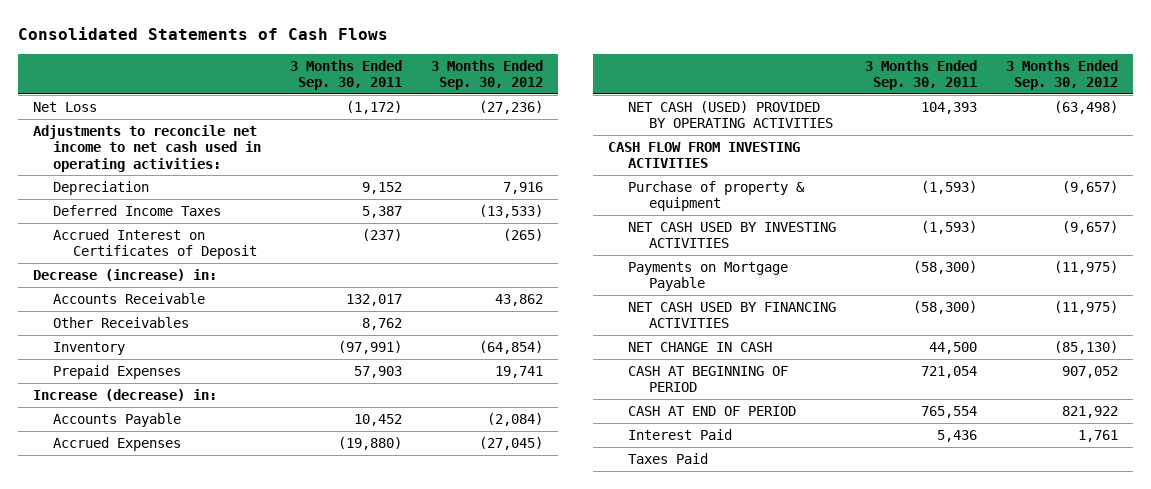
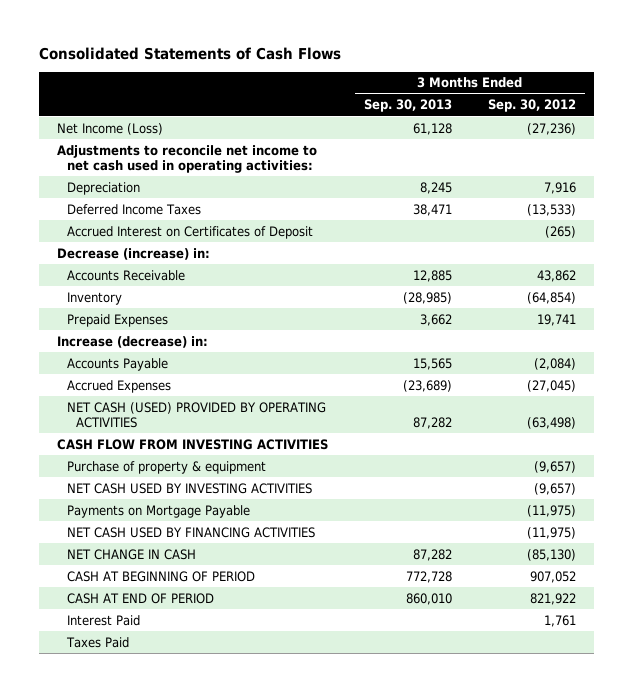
[290,59,403,91] 3 Months Ended Sep. 30, 2011 -> none
none -> [363,99,452,113] Sep. 30, 2013
[32,101,97,112] Net Loss -> [56,122,163,135] Net Income (Loss)
[53,316,190,328] Other Receivables -> none

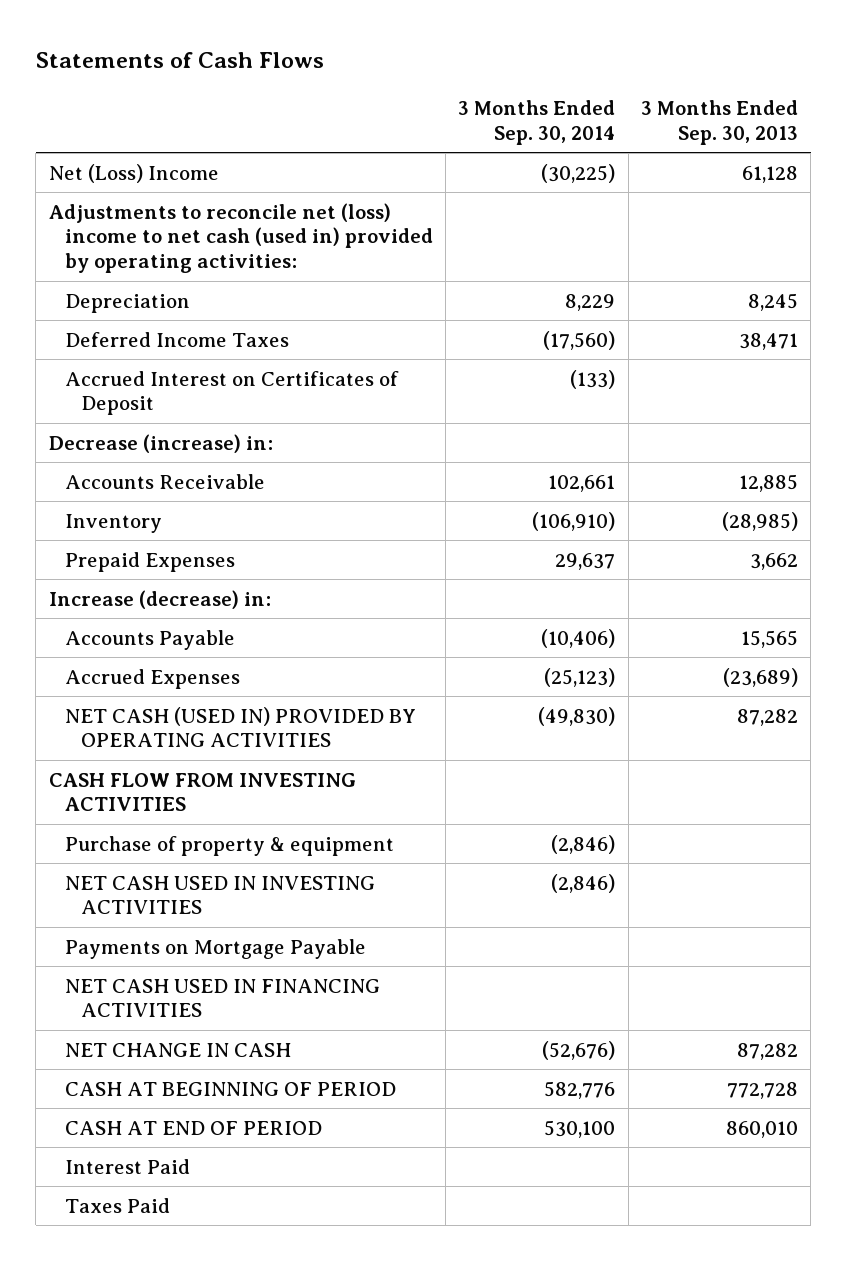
[39,46,342,60] Consolidated Statements of Cash Flows -> [35,51,324,68] Statements of Cash Flows
[487,99,576,113] Sep. 30, 2012 -> none
none -> [458,99,616,145] 3 Months Ended Sep. 30, 2014
[56,122,163,135] Net Income (Loss) -> [48,163,219,183] Net (Loss) Income
[56,144,317,173] Adjustments to reconcile net income to net cash used in operating activities: -> [48,202,433,274] Adjustments to reconcile net (loss) income to net cash (used in) provided by operating activities:
[66,401,326,428] NET CASH (USED) PROVIDED BY OPERATING ACTIVITIES -> [64,706,416,748] NET CASH (USED IN) PROVIDED BY OPERATING ACTIVITIES
[66,482,312,494] NET CASH USED BY INVESTING ACTIVITIES -> [64,875,375,915] NET CASH USED IN INVESTING ACTIVITIES
[66,526,315,538] NET CASH USED BY FINANCING ACTIVITIES -> [64,978,380,1018] NET CASH USED IN FINANCING ACTIVITIES

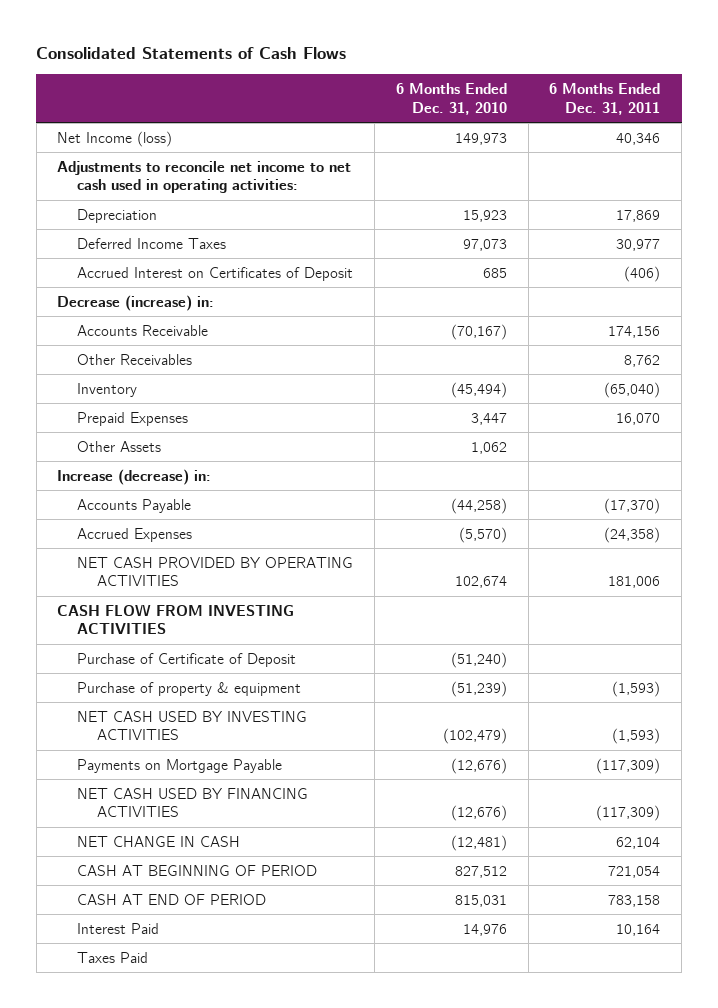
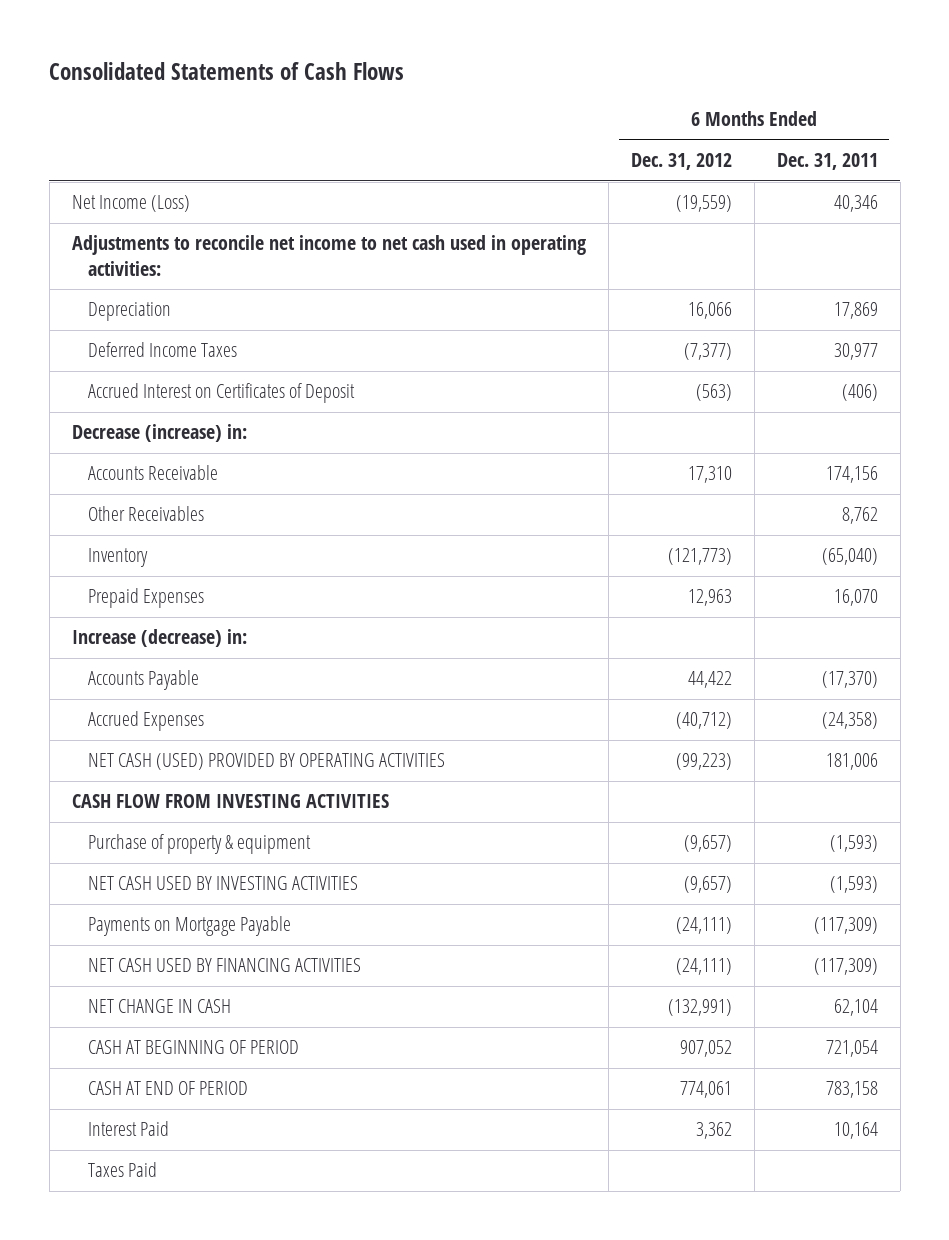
[395,82,507,115] 6 Months Ended Dec. 31, 2010 -> none
none -> [630,153,732,171] Dec. 31, 2012
[57,130,173,147] Net Income (loss) -> [71,195,190,213] Net Income (Loss)
[77,440,162,452] Other Assets -> none
[77,556,354,587] NET CASH PROVIDED BY OPERATING ACTIVITIES -> [88,753,446,771] NET CASH (USED) PROVIDED BY OPERATING ACTIVITIES
[77,652,297,667] Purchase of Certificate of Deposit -> none

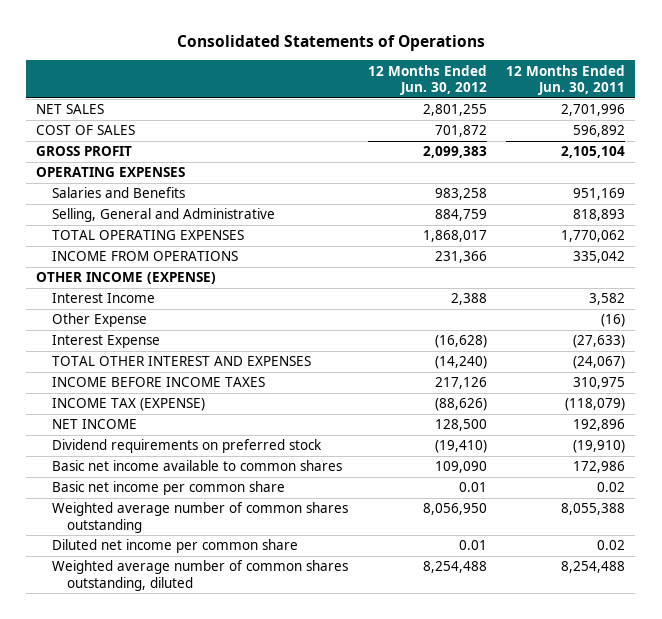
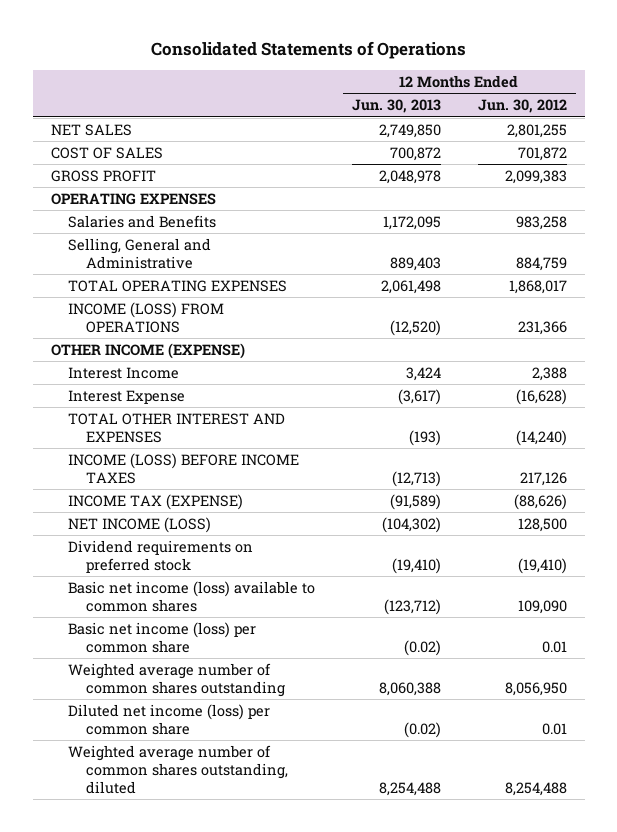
[506,64,626,95] 12 Months Ended Jun. 30, 2011 -> none
none -> [351,99,441,114] Jun. 30, 2013
[51,251,238,262] INCOME FROM OPERATIONS -> [68,301,225,333] INCOME (LOSS) FROM OPERATIONS
[51,313,147,328] Other Expense -> none
[51,377,265,388] INCOME BEFORE INCOME TAXES -> [68,452,300,484] INCOME (LOSS) BEFORE INCOME TAXES
[51,419,137,430] NET INCOME -> [68,516,212,533] NET INCOME (LOSS)
[51,460,342,472] Basic net income available to common shares -> [68,580,316,612] Basic net income (loss) available to common shares
[51,481,285,496] Basic net income per common share -> [68,621,257,653] Basic net income (loss) per common share
[51,539,298,554] Diluted net income per common share -> [68,703,271,735] Diluted net income (loss) per common share

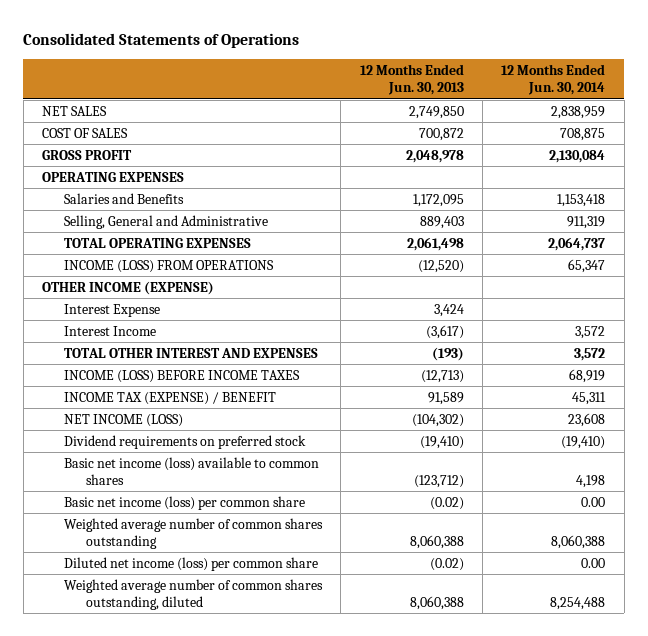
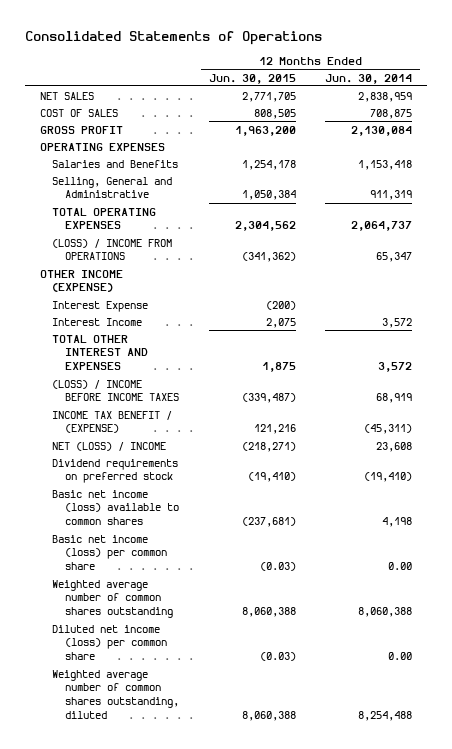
[359,64,464,96] 12 Months Ended Jun. 30, 2013 -> none
none -> [208,73,296,84] Jun. 30, 2015
[63,259,274,273] INCOME (LOSS) FROM OPERATIONS -> [52,238,173,261] (LOSS) / INCOME FROM OPERATIONS
[63,369,300,383] INCOME (LOSS) BEFORE INCOME TAXES -> [52,379,180,402] (LOSS) / INCOME BEFORE INCOME TAXES
[63,391,276,405] INCOME TAX (EXPENSE) / BENEFIT -> [52,410,173,434] INCOME TAX BENEFIT / (EXPENSE)
[572,391,607,405] 45,311 -> [364,424,413,435] (45,311)
[63,413,183,427] NET INCOME (LOSS) -> [52,441,167,451] NET (LOSS) / INCOME

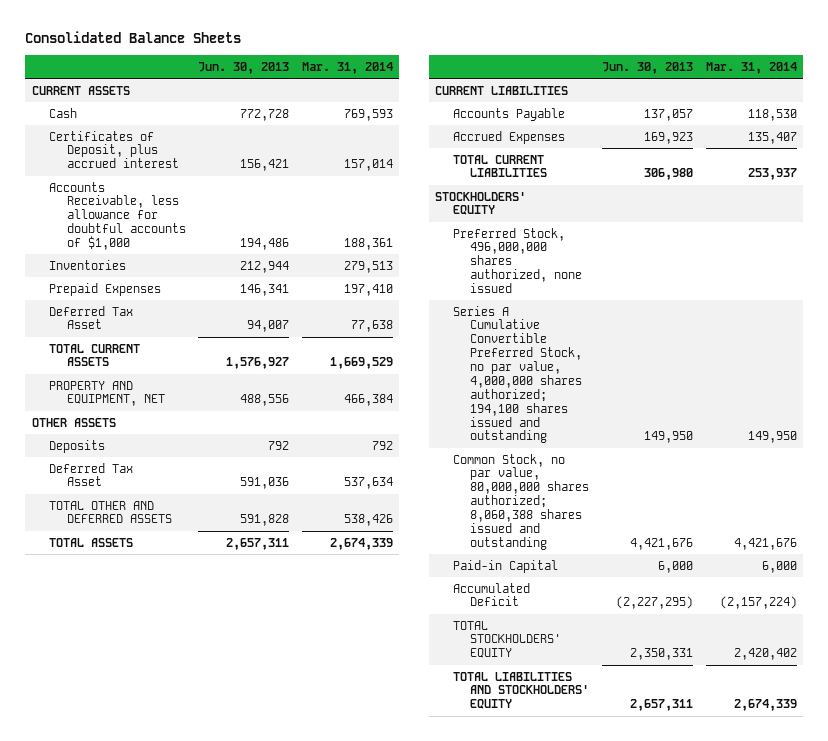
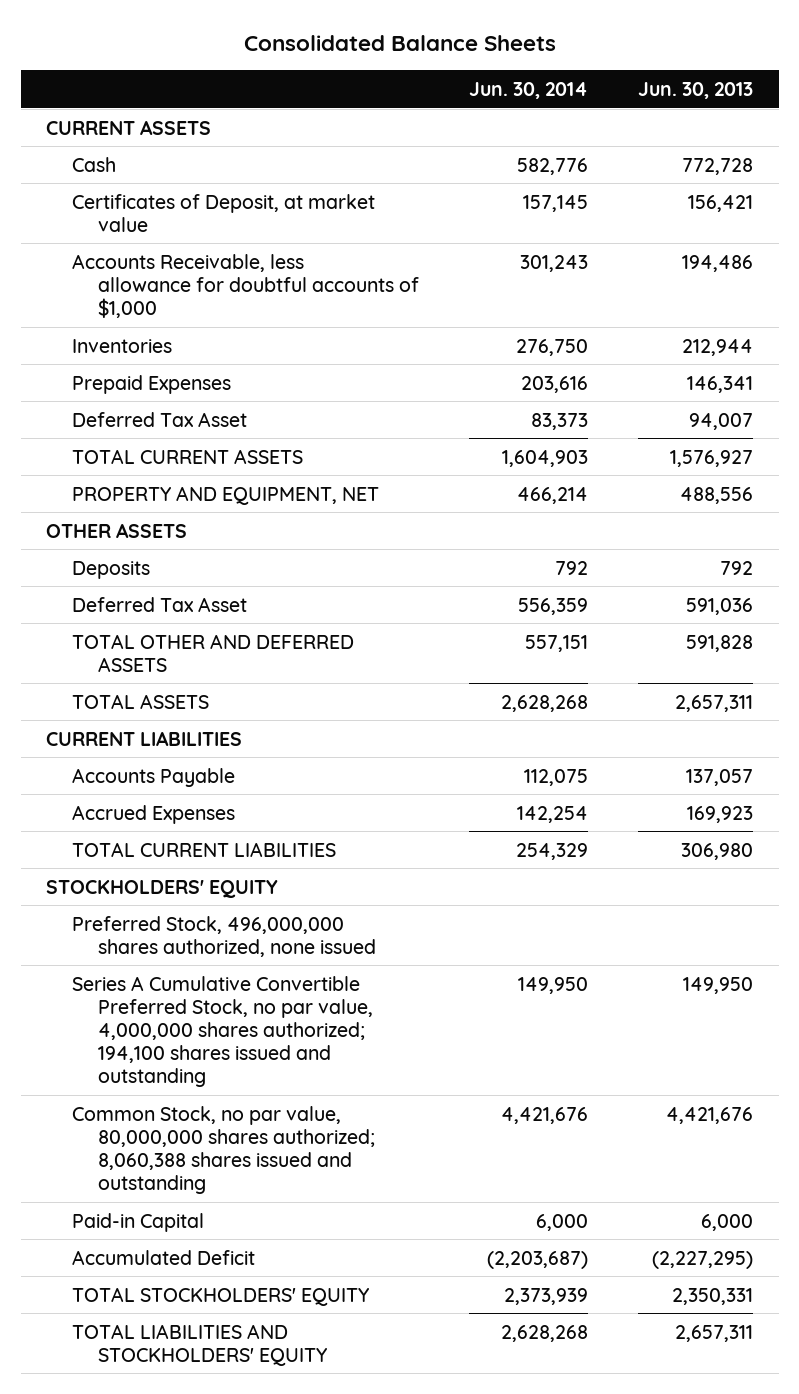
[302,61,394,74] Mar. 31, 2014 -> none
none -> [469,81,589,99] Jun. 30, 2014
[49,130,179,169] Certificates of Deposit, plus accrued interest -> [71,193,375,232] Certificates of Deposit, at market value

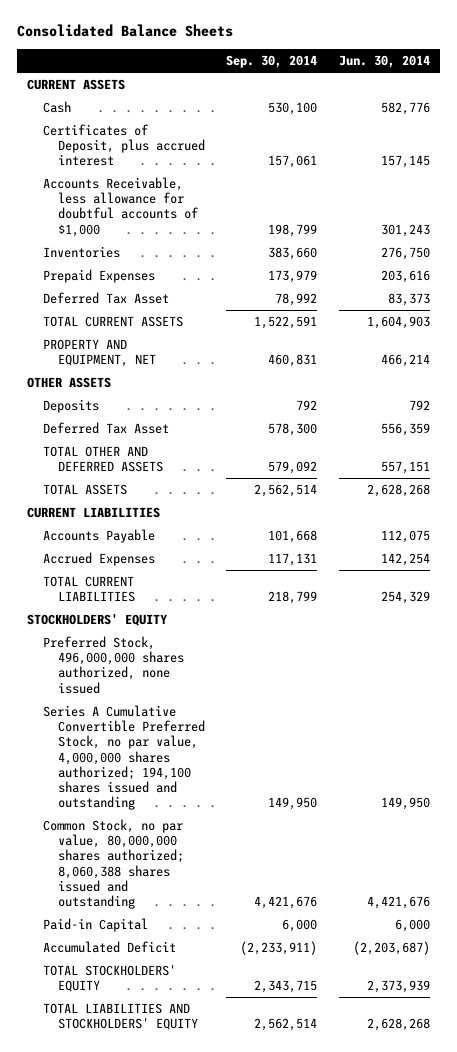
[638,81,754,99] Jun. 30, 2013 -> none
none -> [226,55,318,69] Sep. 30, 2014
[71,193,375,232] Certificates of Deposit, at market value -> [42,123,206,167] Certificates of Deposit, plus accrued interest

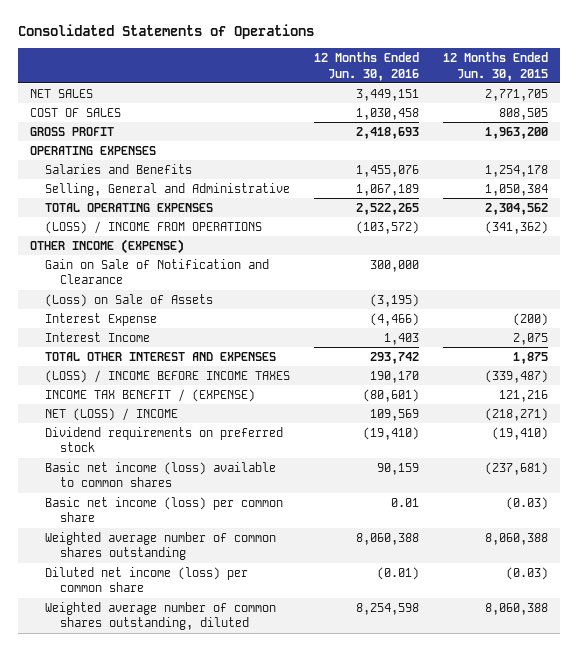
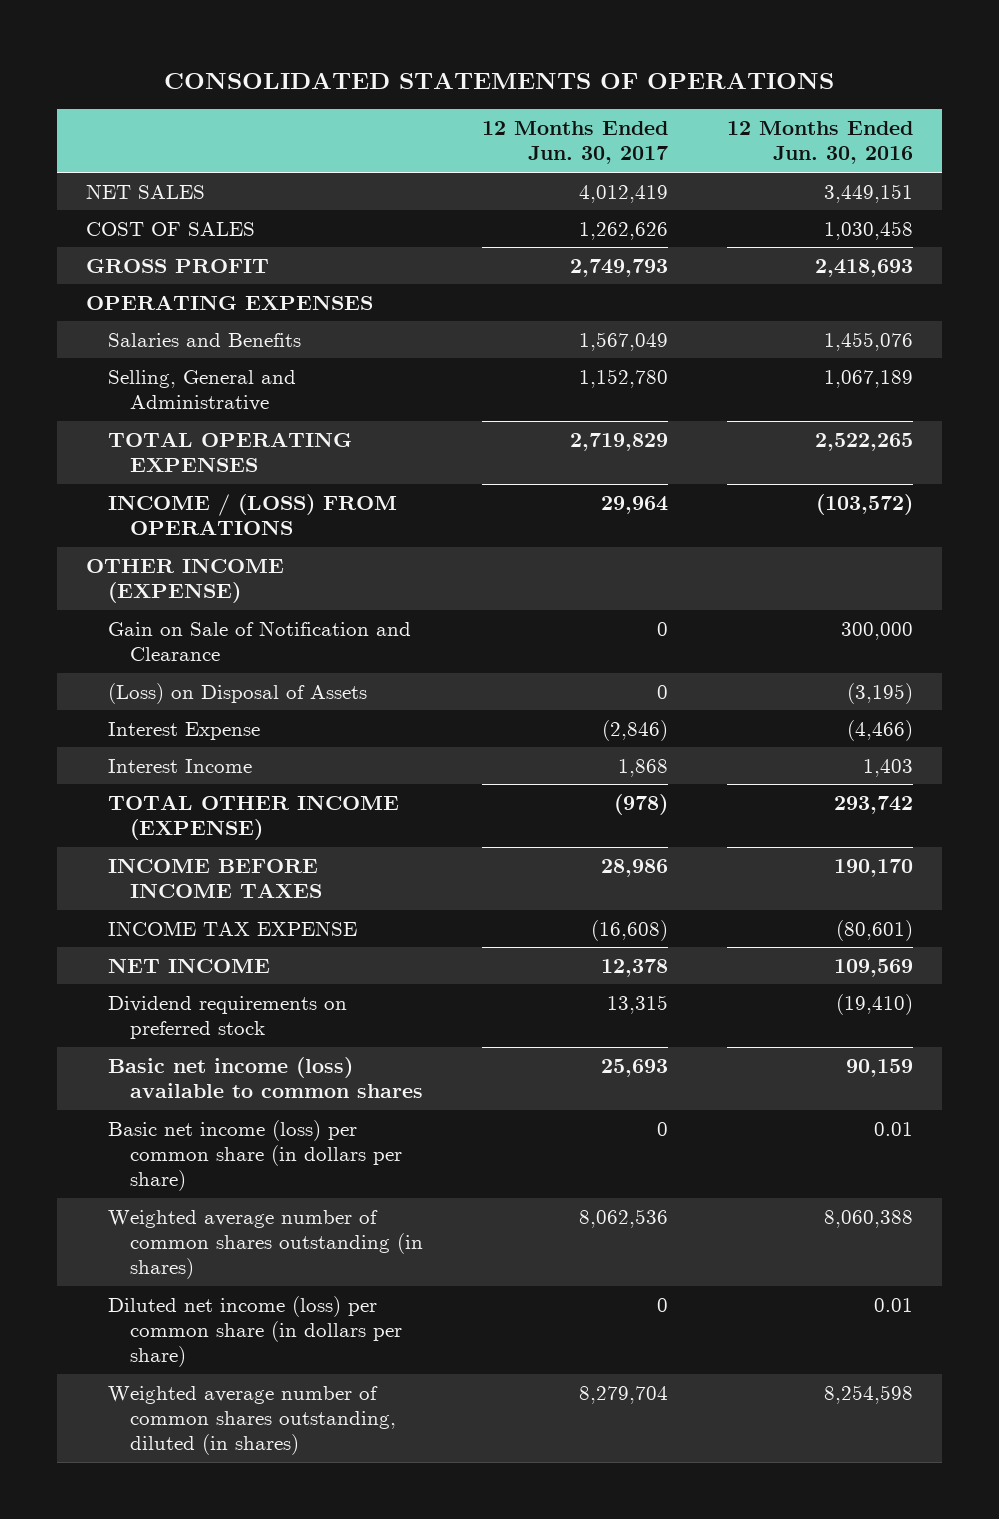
[17,24,314,40] Consolidated Statements of Operations -> [164,71,835,89] CONSOLIDATED STATEMENTS OF OPERATIONS
[442,52,548,81] 12 Months Ended Jun. 30, 2015 -> none
none -> [481,121,668,165] 12 Months Ended Jun. 30, 2017
[44,220,262,234] (LOSS) / INCOME FROM OPERATIONS -> [108,493,398,536] INCOME / (LOSS) FROM OPERATIONS
[44,293,213,307] (Loss) on Sale of Assets -> [108,682,368,704] (Loss) on Disposal of Assets
[44,351,276,361] TOTAL OTHER INTEREST AND EXPENSES -> [108,794,400,841] TOTAL OTHER INCOME (EXPENSE)
[44,369,290,383] (LOSS) / INCOME BEFORE INCOME TAXES -> [108,857,323,899] INCOME BEFORE INCOME TAXES
[44,388,255,402] INCOME TAX BENEFIT / (EXPENSE) -> [108,920,358,936] INCOME TAX EXPENSE
[44,407,178,421] NET (LOSS) / INCOME -> [108,957,271,973] NET INCOME
[44,496,283,523] Basic net income (loss) per common share -> [108,1119,403,1192] Basic net income (loss) per common share (in dollars per share)
[44,531,276,561] Weighted average number of common shares outstanding -> [108,1209,424,1280] Weighted average number of common shares outstanding (in shares)
[44,566,248,593] Diluted net income (loss) per common share -> [108,1295,403,1368] Diluted net income (loss) per common share (in dollars per share)
[376,566,419,580] (0.01) -> [873,1297,913,1312] 0.01
[44,601,276,631] Weighted average number of common shares outstanding, diluted -> [108,1385,397,1456] Weighted average number of common shares outstanding, diluted (in shares)

